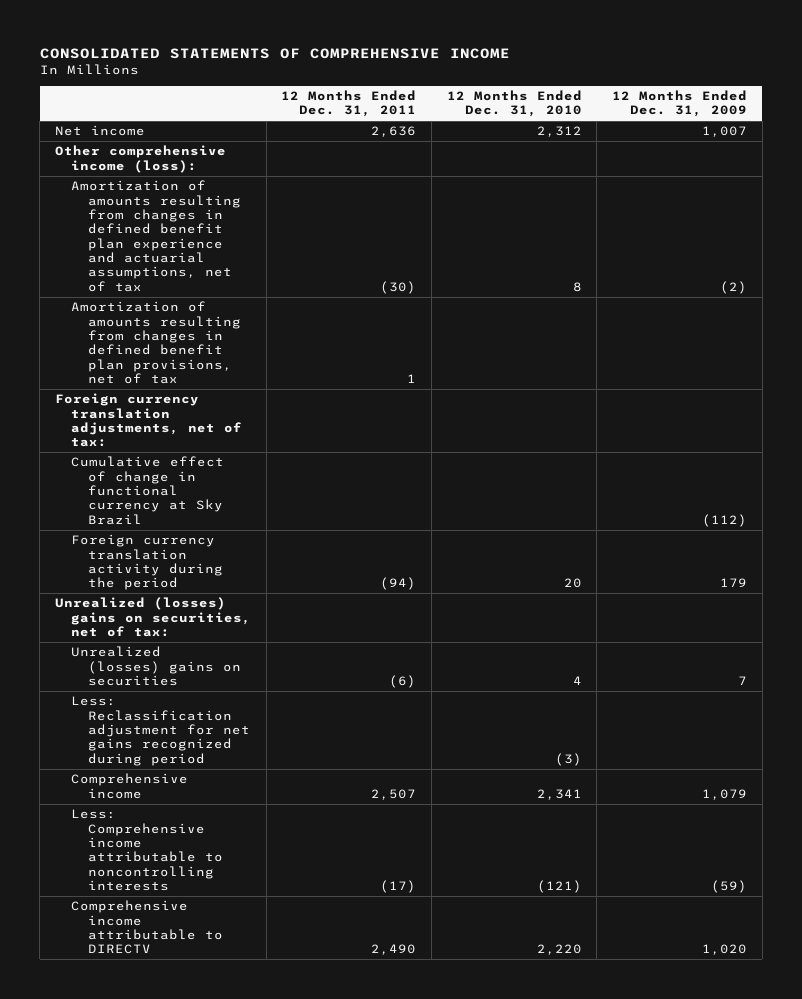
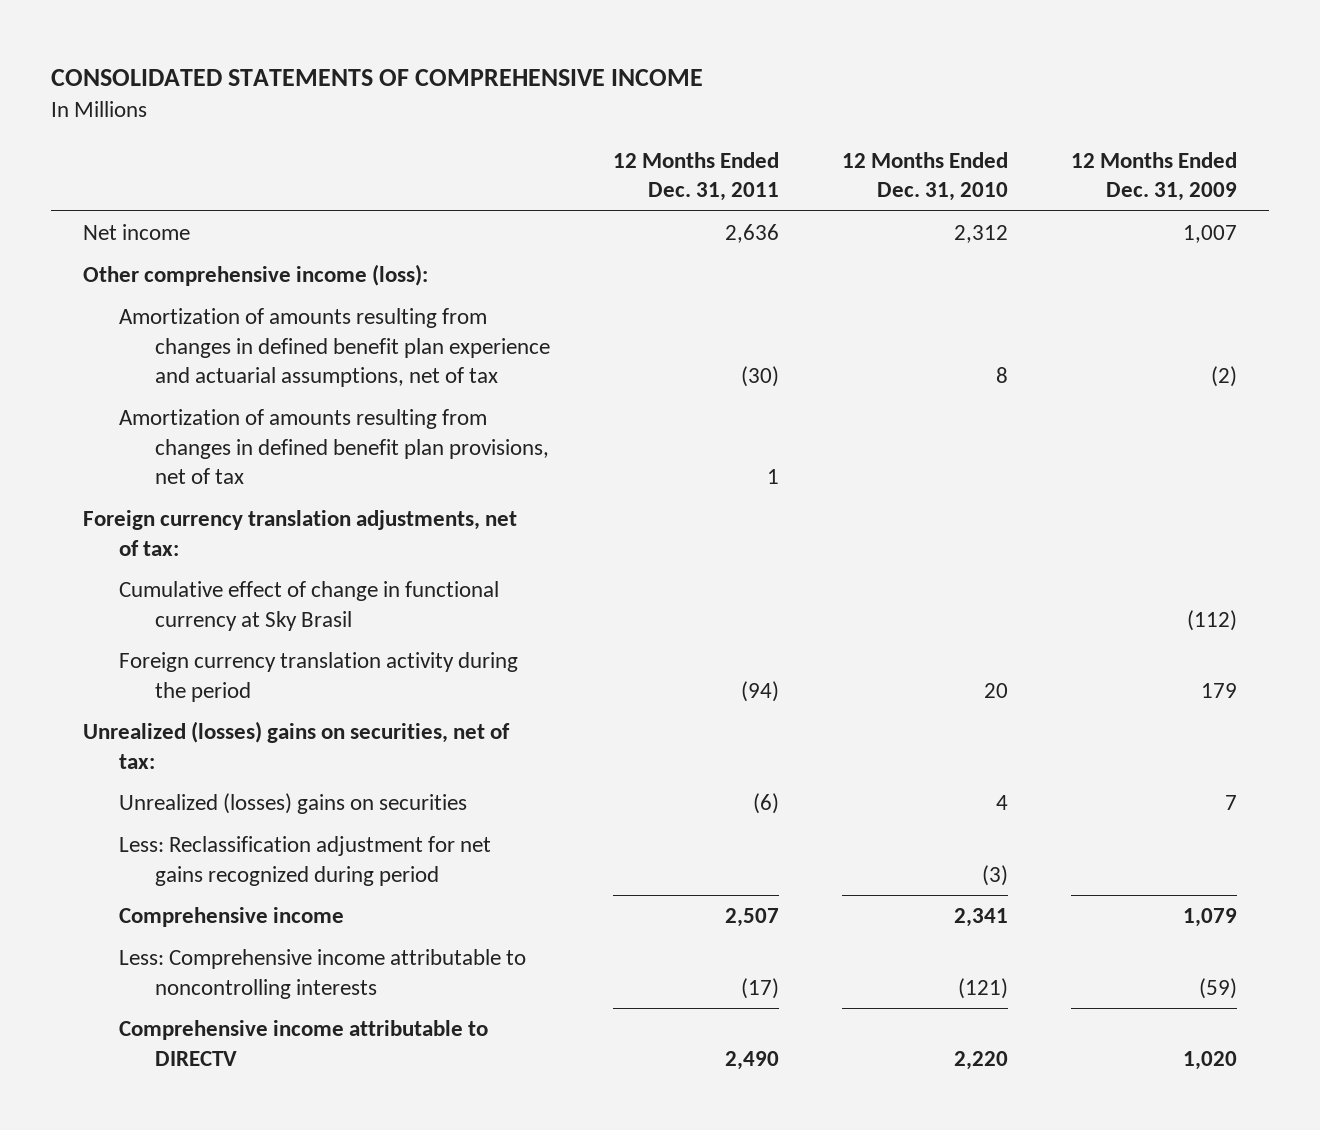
[71,456,225,525] Cumulative effect of change in functional currency at Sky Brazil -> [118,581,499,631] Cumulative effect of change in functional currency at Sky Brasil

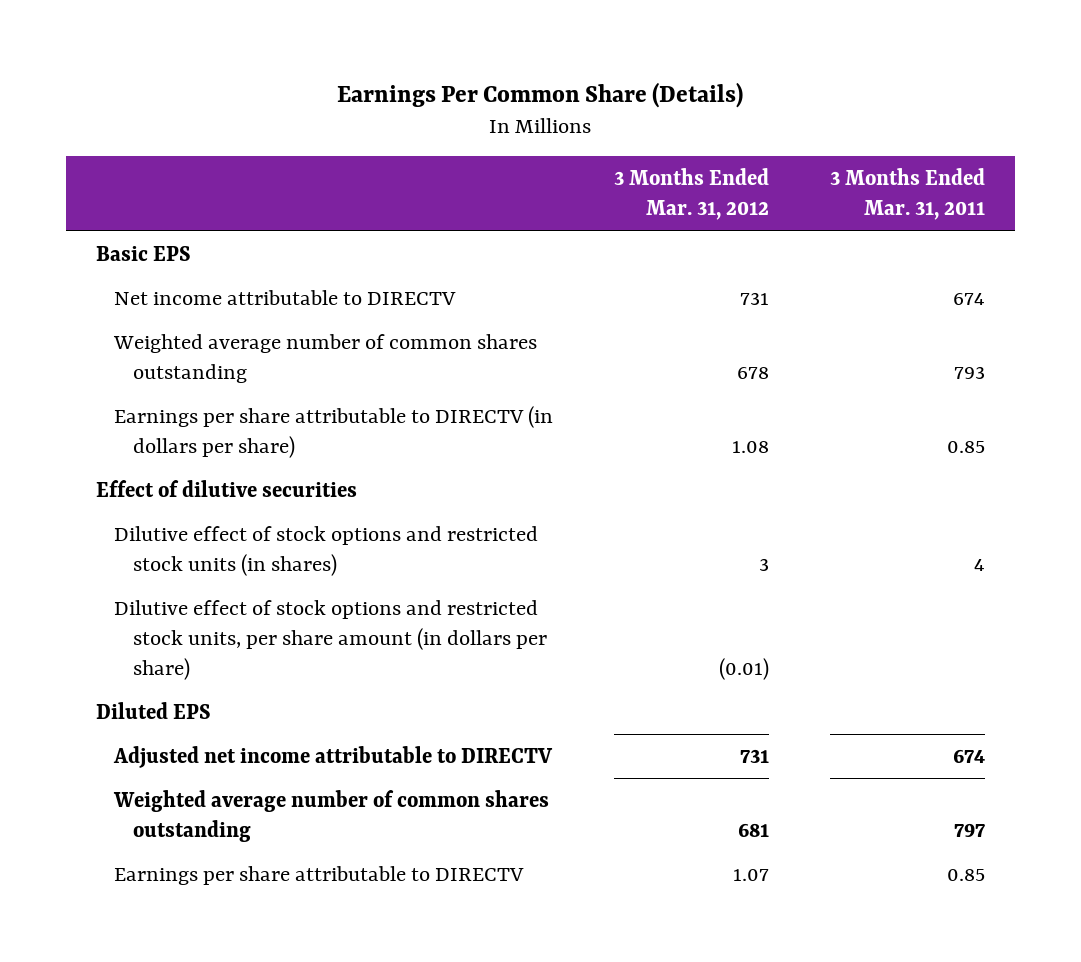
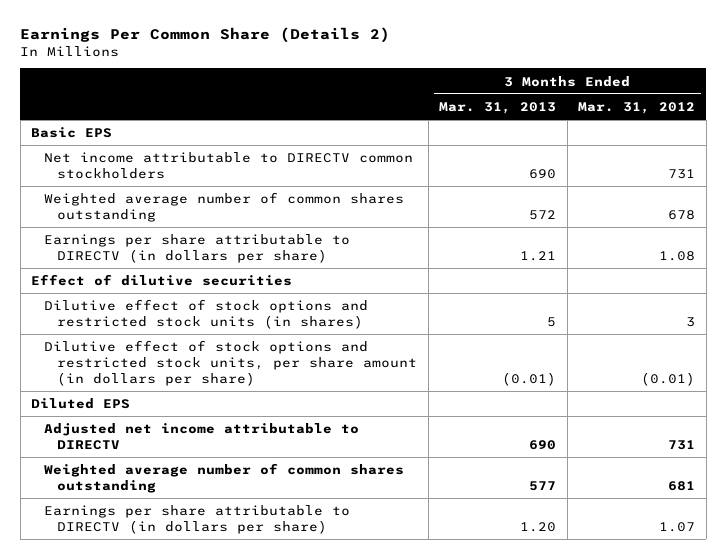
[337,81,744,108] Earnings Per Common Share (Details) -> [20,27,391,44] Earnings Per Common Share (Details 2)
[829,168,985,221] 3 Months Ended Mar. 31, 2011 -> none
none -> [439,101,557,114] Mar. 31, 2013
[114,289,457,305] Net income attributable to DIRECTV -> [44,152,414,180] Net income attributable to DIRECTV common stockholders
[114,865,525,885] Earnings per share attributable to DIRECTV -> [44,505,351,535] Earnings per share attributable to DIRECTV (in dollars per share)

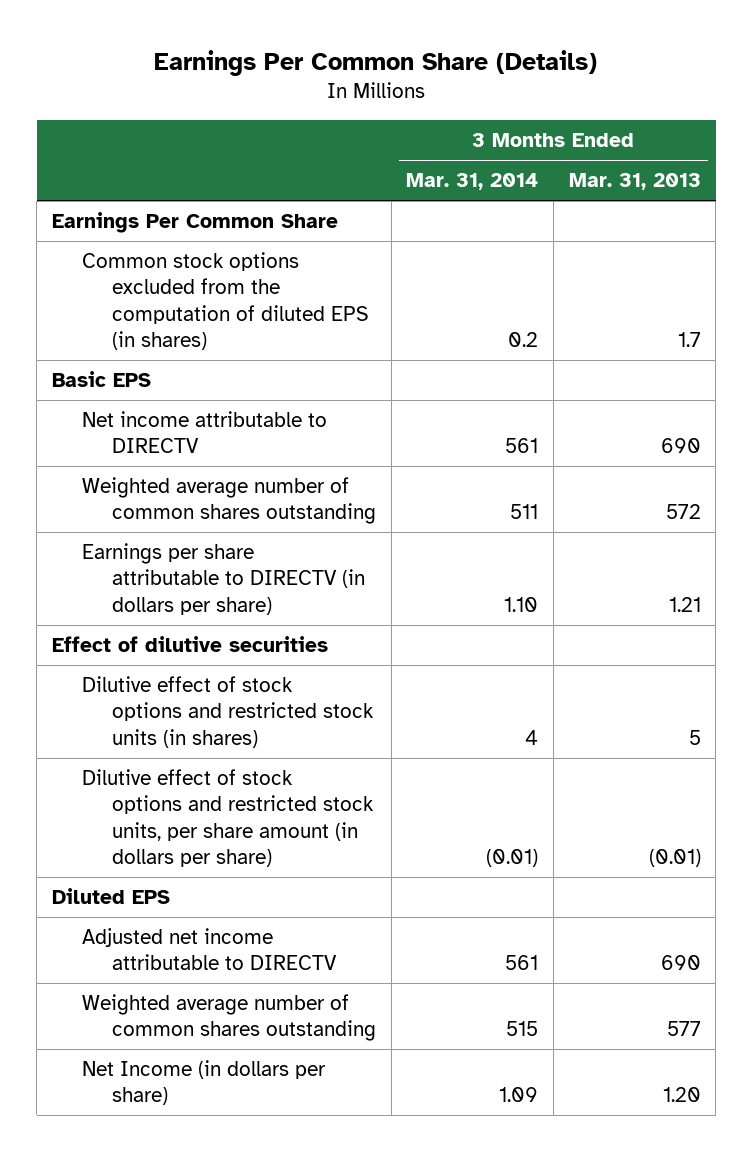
[20,27,391,44] Earnings Per Common Share (Details 2) -> [154,49,598,76] Earnings Per Common Share (Details)
[578,101,696,114] Mar. 31, 2012 -> none
none -> [406,173,539,191] Mar. 31, 2014
none -> [52,212,339,234] Earnings Per Common Share
none -> [82,252,369,350] Common stock options excluded from the computation of diluted EPS (in shares)
[44,152,414,180] Net income attributable to DIRECTV common stockholders -> [82,411,328,454] Net income attributable to DIRECTV
[44,505,351,535] Earnings per share attributable to DIRECTV (in dollars per share) -> [82,1060,327,1106] Net Income (in dollars per share)

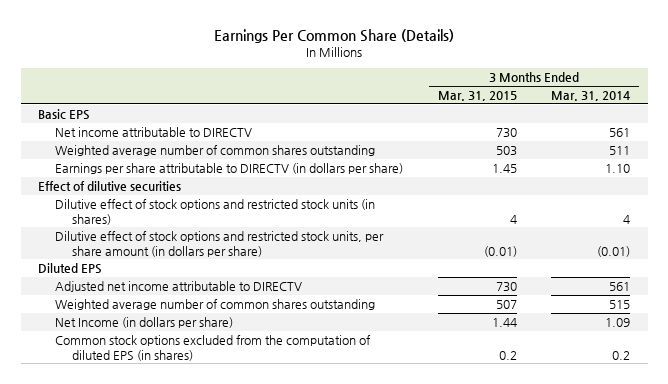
[568,173,701,191] Mar. 31, 2013 -> none
none -> [437,91,517,102] Mar. 31, 2015
[52,212,339,234] Earnings Per Common Share -> none
[82,252,369,350] Common stock options excluded from the computation of diluted EPS (in shares) -> [55,335,372,361] Common stock options excluded from the computation of diluted EPS (in shares)

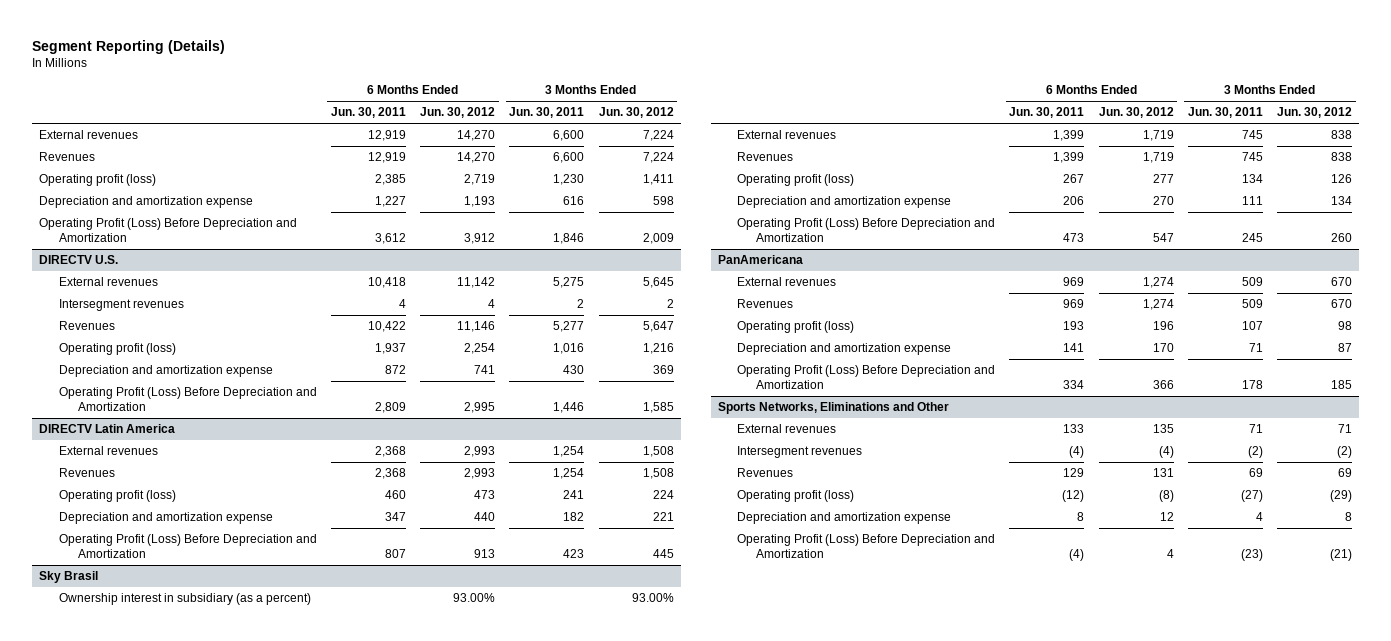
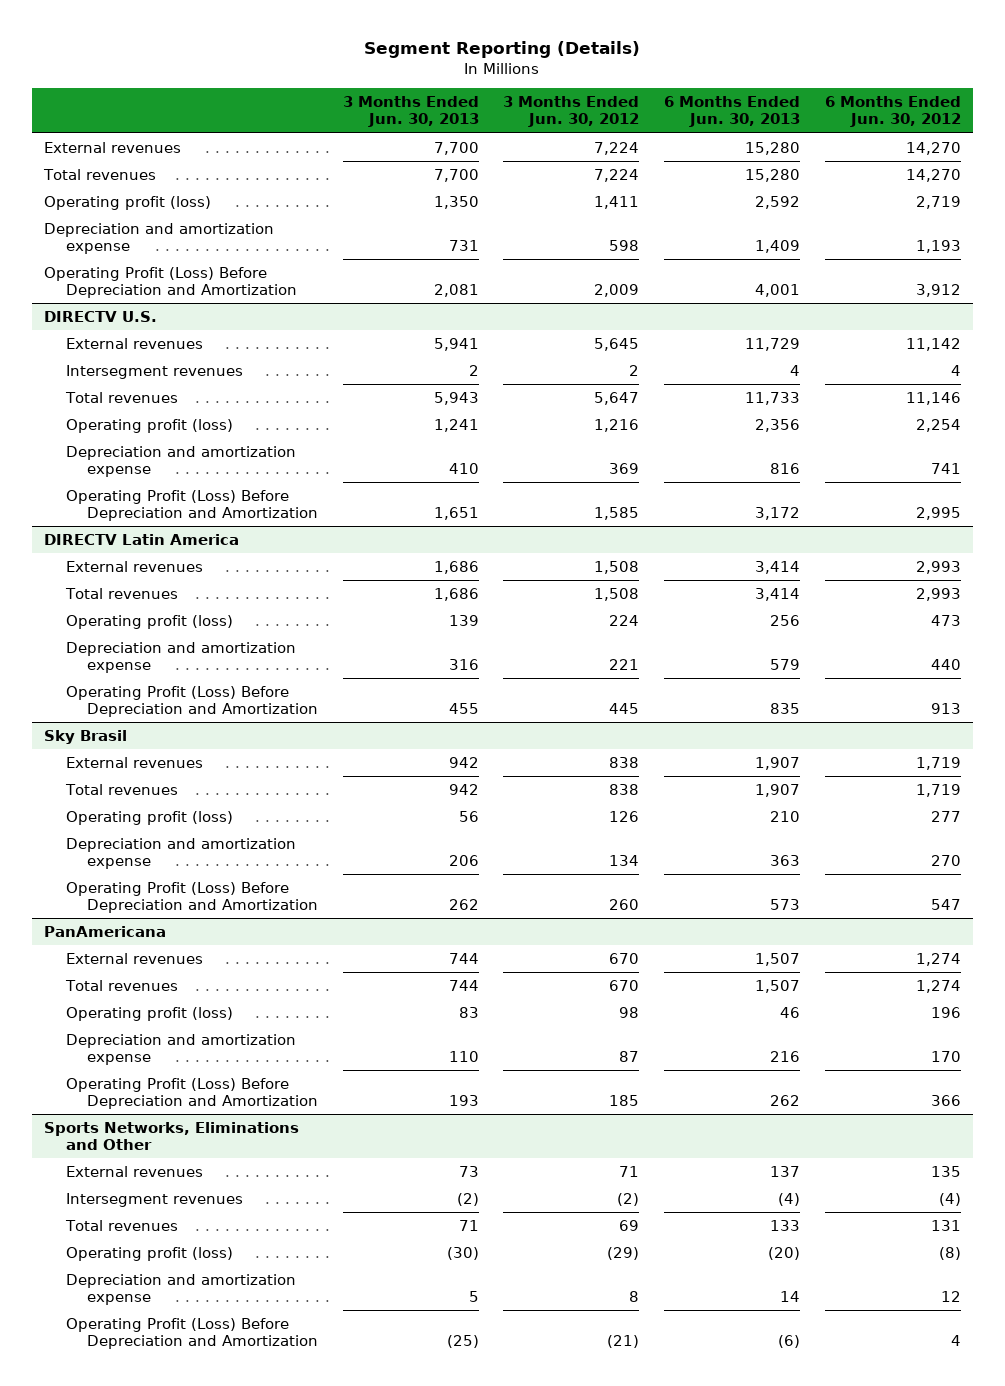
[330,107,406,119] Jun. 30, 2011 -> none
[509,107,585,119] Jun. 30, 2011 -> none
none -> [342,96,479,128] 3 Months Ended Jun. 30, 2013
none -> [664,96,801,128] 6 Months Ended Jun. 30, 2013
[39,152,96,162] Revenues -> [43,168,157,180] Total revenues
[58,321,115,331] Revenues -> [64,391,178,403] Total revenues
[58,468,115,478] Revenues -> [64,587,178,599] Total revenues
[58,593,311,606] Ownership interest in subsidiary (as a percent) -> none
[737,152,794,162] Revenues -> [64,783,178,795] Total revenues
[737,299,794,309] Revenues -> [64,979,178,991] Total revenues
[737,468,794,478] Revenues -> [64,1219,178,1231] Total revenues

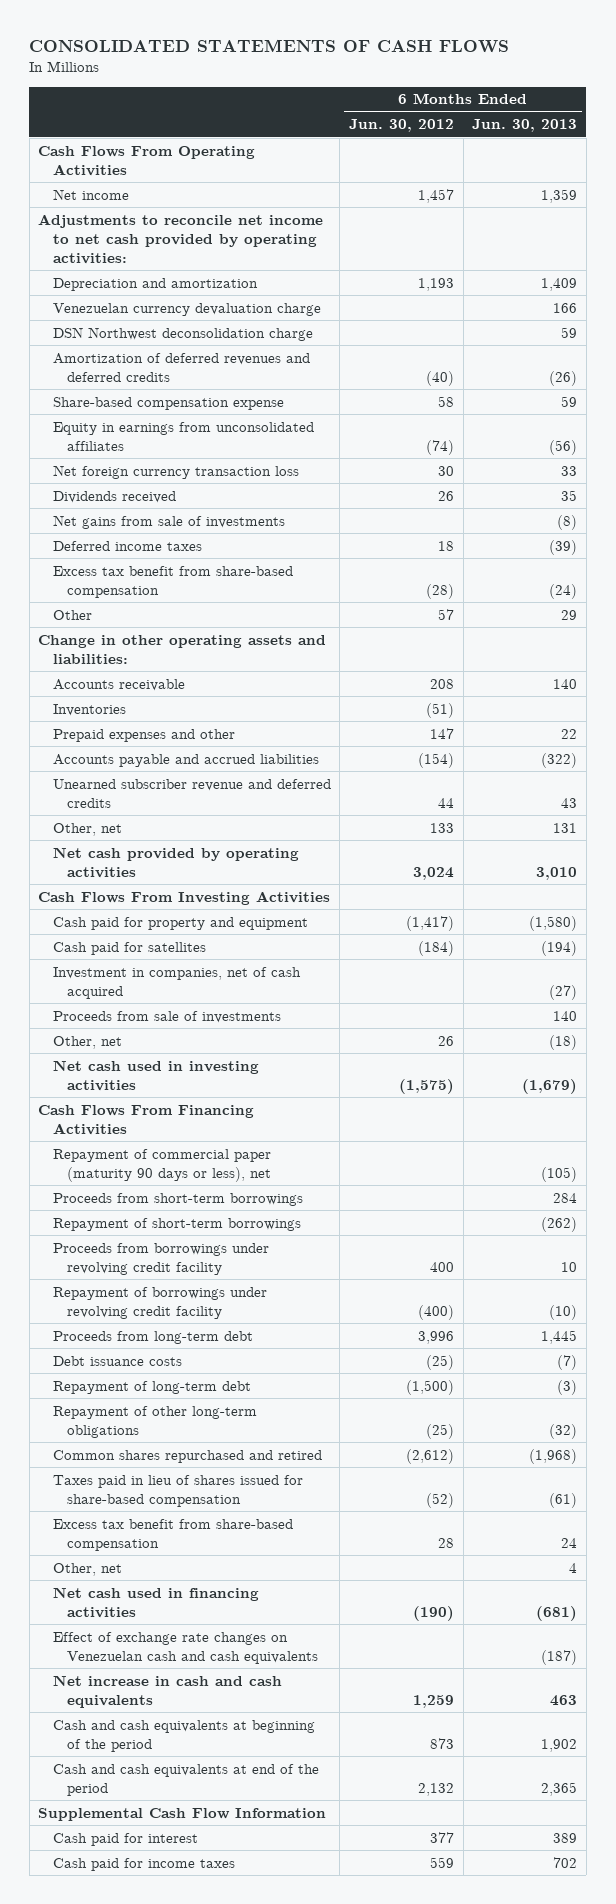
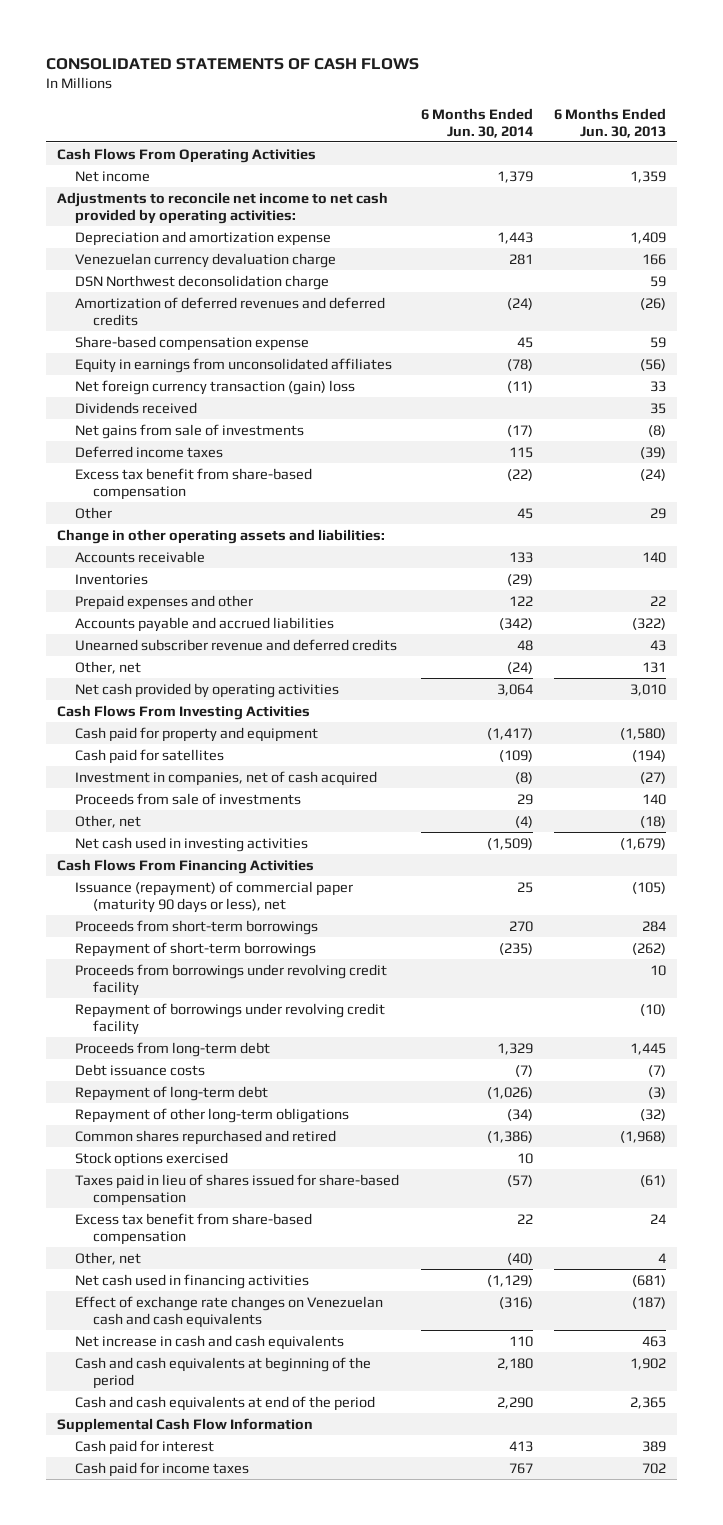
[349,119,455,133] Jun. 30, 2012 -> none
none -> [420,107,533,138] 6 Months Ended Jun. 30, 2014
[52,277,258,291] Depreciation and amortization -> [75,230,332,246] Depreciation and amortization expense
[52,464,299,479] Net foreign currency transaction loss -> [75,379,356,395] Net foreign currency transaction (gain) loss
[52,1148,272,1182] Repayment of commercial paper (maturity 90 days or less), net -> [75,880,354,913] Issuance (repayment) of commercial paper (maturity 90 days or less), net
none -> [75,1151,229,1167] Stock options exercised

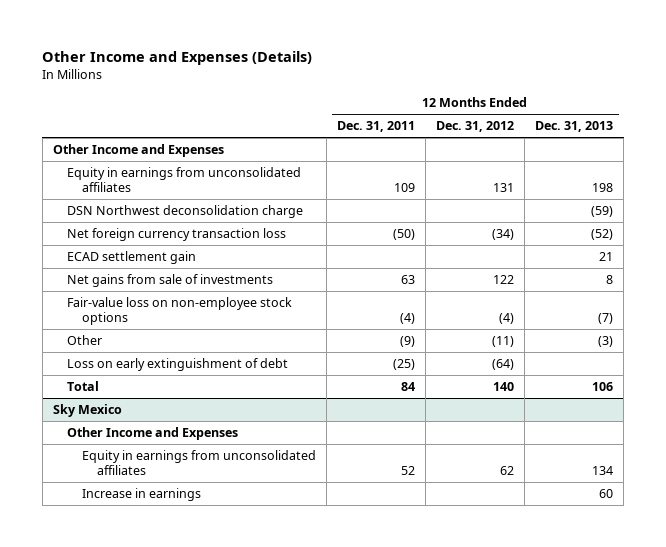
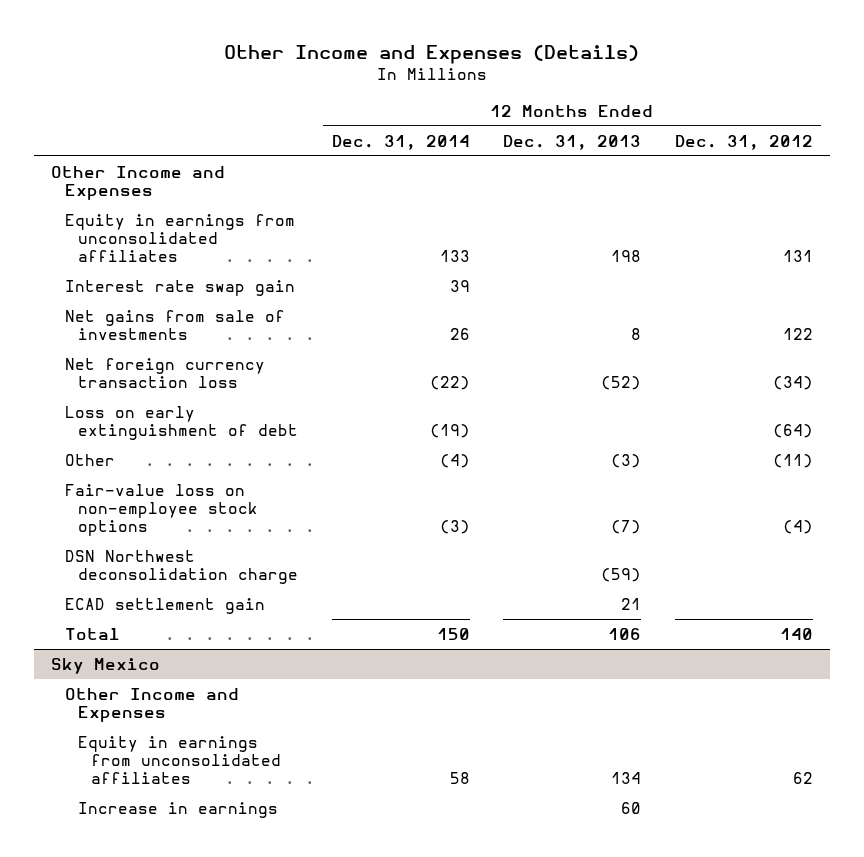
[337,121,416,133] Dec. 31, 2011 -> none
none -> [331,134,470,150] Dec. 31, 2014
none -> [64,279,295,296] Interest rate swap gain
[67,228,287,242] Net foreign currency transaction loss -> [64,357,265,389] Net foreign currency transaction loss
[67,335,103,346] Other -> [64,453,115,466] Other
[67,297,293,326] Fair-value loss on non-employee stock options -> [64,483,258,537] Fair-value loss on non-employee stock options
[67,205,304,219] DSN Northwest deconsolidation charge -> [64,549,298,585] DSN Northwest deconsolidation charge
[67,251,197,265] ECAD settlement gain -> [64,597,265,614] ECAD settlement gain

